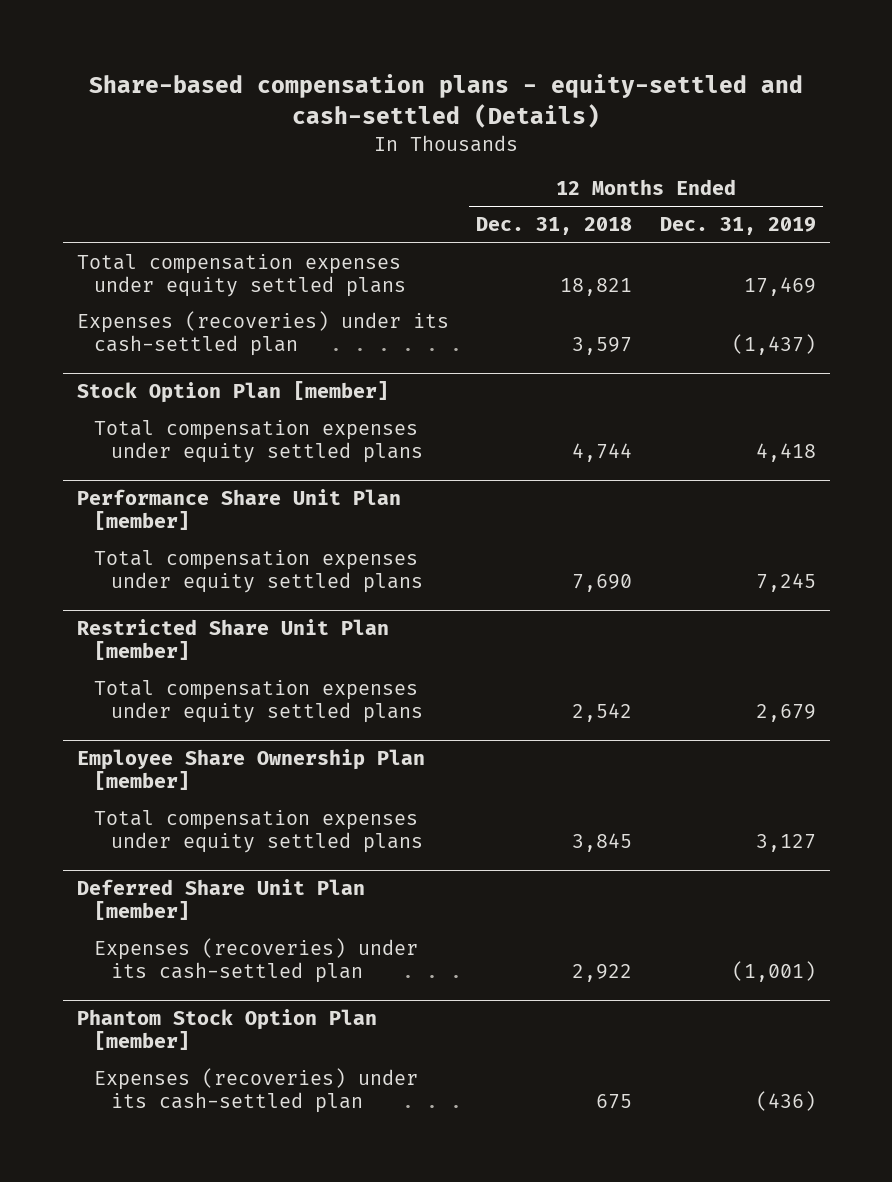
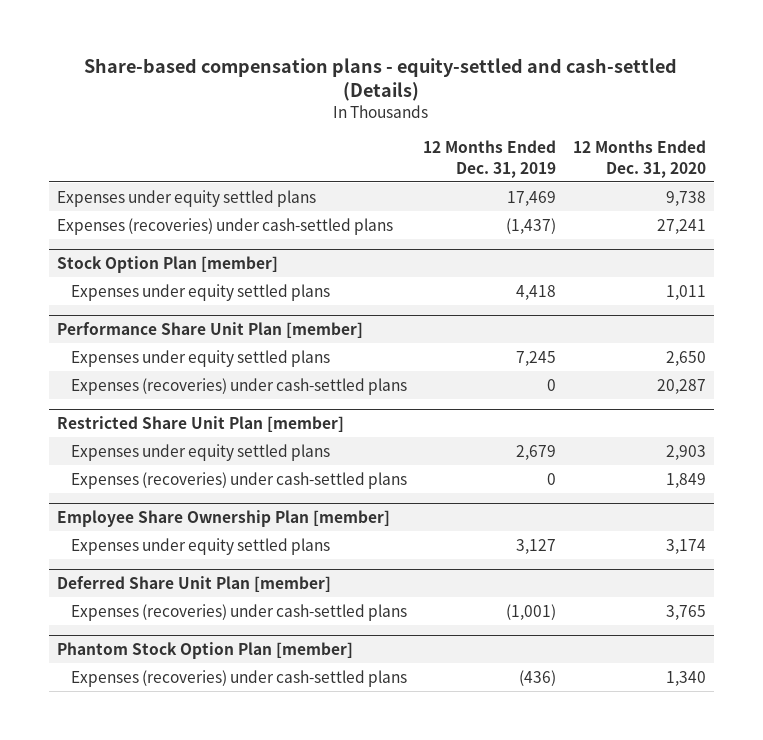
[476,217,633,236] Dec. 31, 2018 -> none
none -> [572,140,706,178] 12 Months Ended Dec. 31, 2020
[76,253,406,297] Total compensation expenses under equity settled plans -> [56,189,316,207] Expenses under equity settled plans
[76,310,449,356] Expenses (recoveries) under its cash-settled plan -> [56,217,393,235] Expenses (recoveries) under cash-settled plans
[93,419,424,463] Total compensation expenses under equity settled plans -> [71,283,331,301] Expenses under equity settled plans
[93,549,424,593] Total compensation expenses under equity settled plans -> [71,349,331,367] Expenses under equity settled plans
none -> [71,377,408,395] Expenses (recoveries) under cash-settled plans
[93,679,424,723] Total compensation expenses under equity settled plans -> [71,443,331,461] Expenses under equity settled plans
none -> [71,471,408,489] Expenses (recoveries) under cash-settled plans
[93,809,424,853] Total compensation expenses under equity settled plans -> [71,537,331,555] Expenses under equity settled plans
[93,937,418,983] Expenses (recoveries) under its cash-settled plan -> [71,603,408,621] Expenses (recoveries) under cash-settled plans
[93,1067,418,1113] Expenses (recoveries) under its cash-settled plan -> [71,669,408,687] Expenses (recoveries) under cash-settled plans

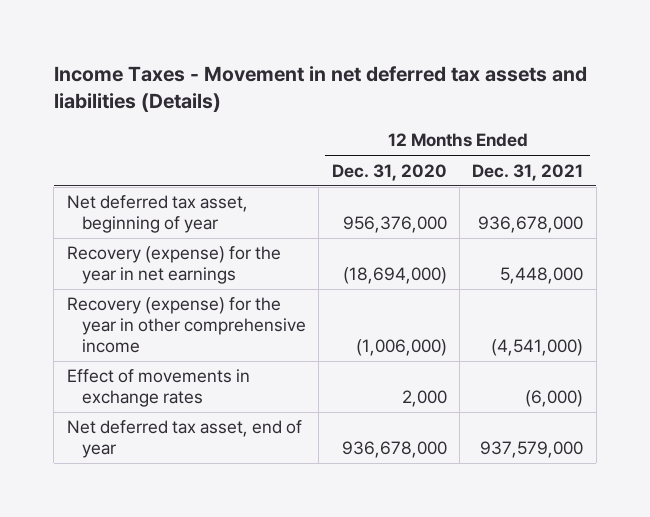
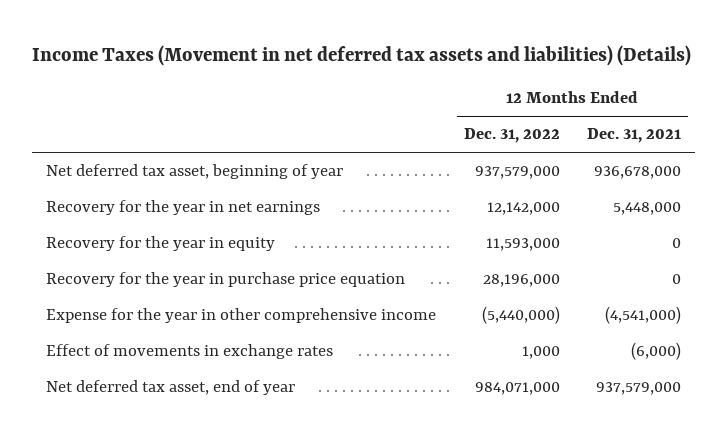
[53,65,587,112] Income Taxes - Movement in net deferred tax assets and liabilities (Details) -> [32,45,692,67] Income Taxes (Movement in net deferred tax assets and liabilities) (Details)
[331,163,447,181] Dec. 31, 2020 -> none
none -> [463,128,560,144] Dec. 31, 2022
[66,246,281,285] Recovery (expense) for the year in net earnings -> [45,200,320,216] Recovery for the year in net earnings
none -> [45,236,275,252] Recovery for the year in equity
none -> [45,272,405,288] Recovery for the year in purchase price equation
[66,297,306,353] Recovery (expense) for the year in other comprehensive income -> [45,308,436,324] Expense for the year in other comprehensive income

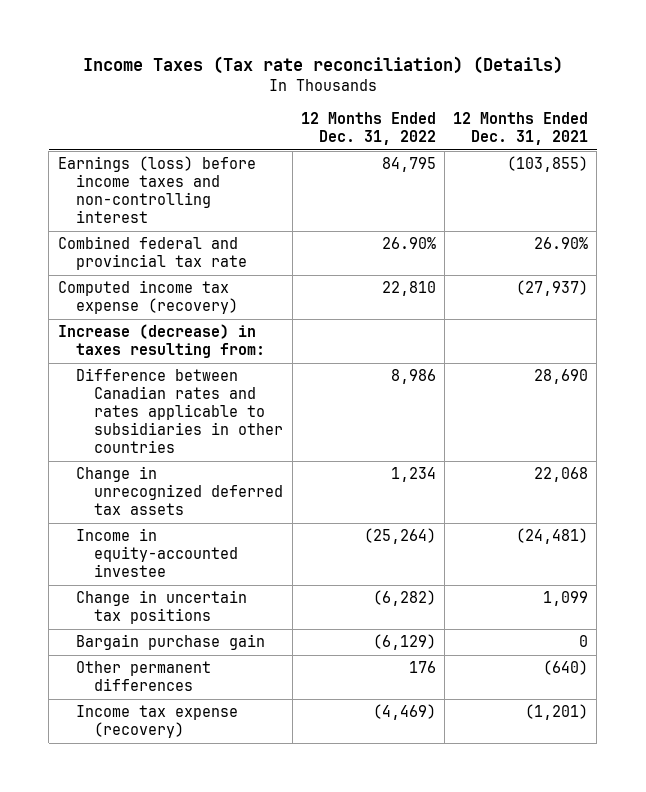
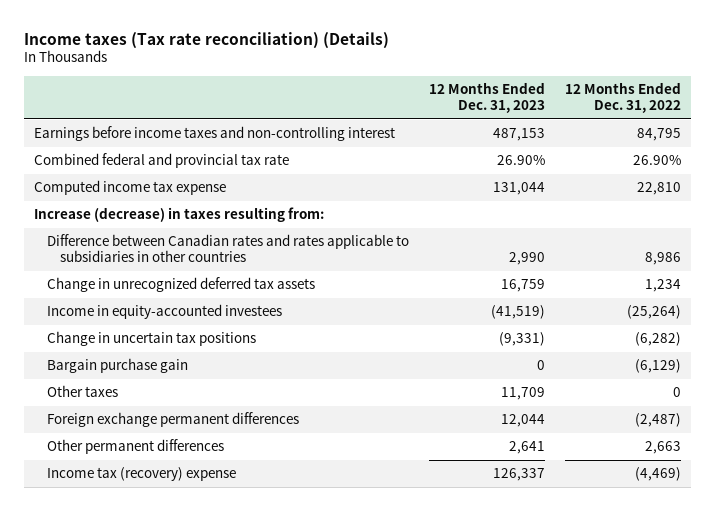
[82,56,563,75] Income Taxes (Tax rate reconciliation) (Details) -> [23,31,389,49] Income taxes (Tax rate reconciliation) (Details)
[453,111,589,145] 12 Months Ended Dec. 31, 2021 -> none
none -> [428,81,545,114] 12 Months Ended Dec. 31, 2023
[57,156,256,224] Earnings (loss) before income taxes and non-controlling interest -> [33,126,395,142] Earnings before income taxes and non-controlling interest
[57,280,238,315] Computed income tax expense (recovery) -> [33,180,226,196] Computed income tax expense
[75,528,239,578] Income in equity-accounted investee -> [46,304,282,320] Income in equity-accounted investees
none -> [46,385,118,398] Other taxes
none -> [46,412,299,428] Foreign exchange permanent differences
[408,661,436,674] 176 -> [644,441,681,455] 2,663
[75,705,238,739] Income tax expense (recovery) -> [46,467,236,482] Income tax (recovery) expense

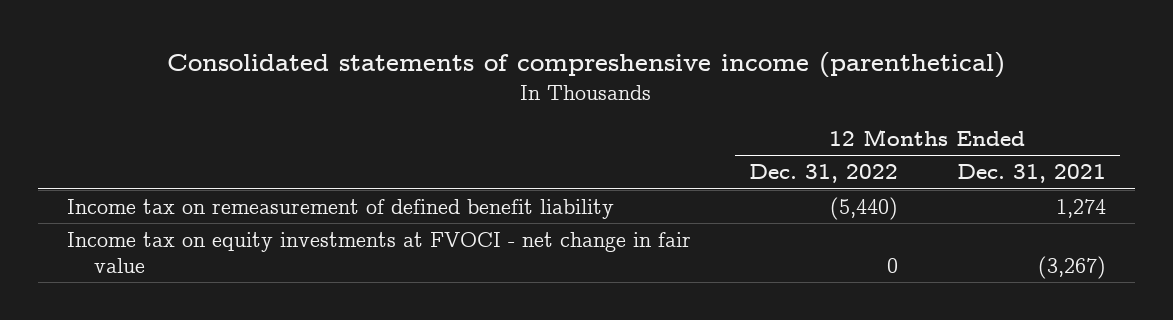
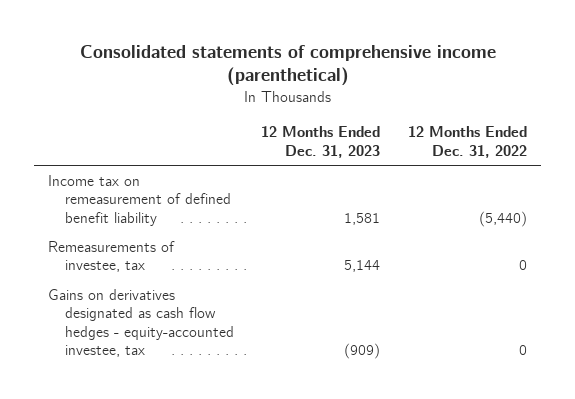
[167,52,1006,79] Consolidated statements of compreshensive income (parenthetical) -> [79,44,496,87] Consolidated statements of comprehensive income (parenthetical)
[956,164,1106,184] Dec. 31, 2021 -> none
none -> [261,126,381,158] 12 Months Ended Dec. 31, 2023
[67,232,692,274] Income tax on equity investments at FVOCI - net change in fair value -> [48,240,176,273] Remeasurements of investee, tax
none -> [48,288,234,358] Gains on derivatives designated as cash flow hedges - equity-accounted investee, tax

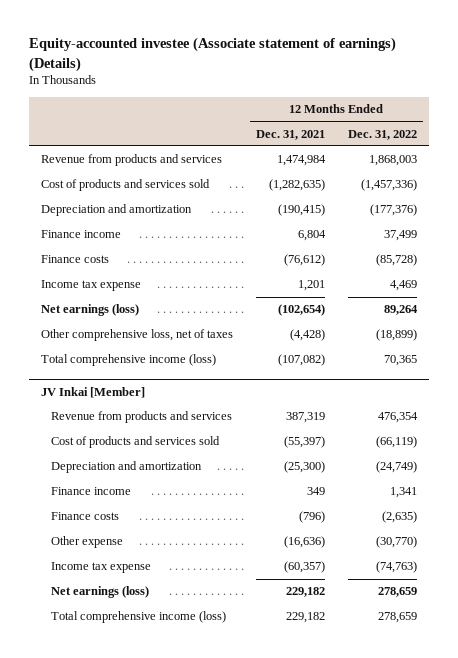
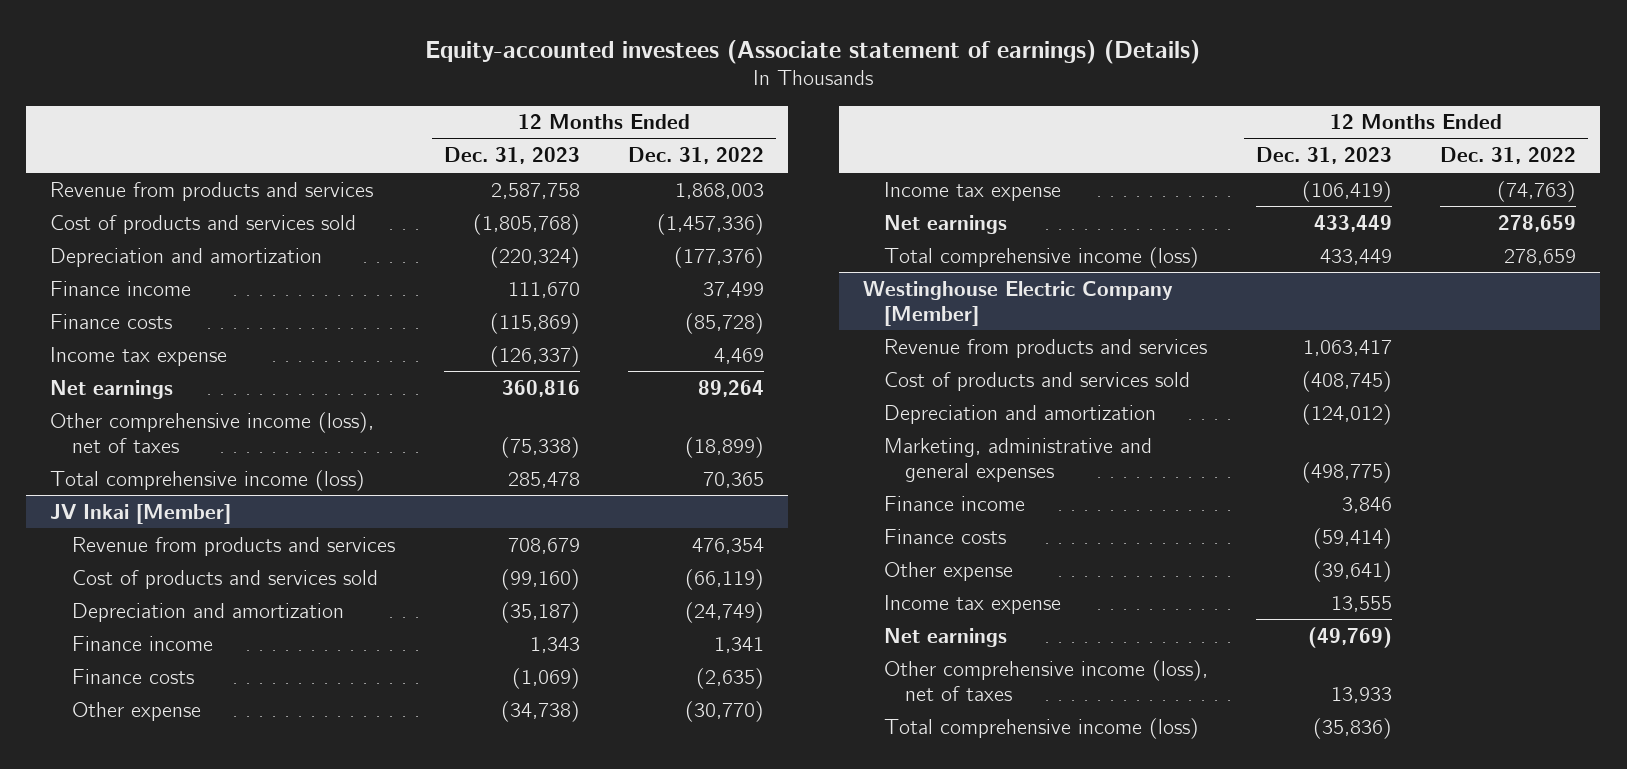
[28,37,396,72] Equity-accounted investee (Associate statement of earnings) (Details) -> [425,39,1201,64] Equity-accounted investees (Associate statement of earnings) (Details)
[255,129,325,140] Dec. 31, 2021 -> none
none -> [443,147,580,165] Dec. 31, 2023
[40,304,139,317] Net earnings (loss) -> [50,379,174,399] Net earnings
[40,329,233,342] Other comprehensive loss, net of taxes -> [50,411,375,453] Other comprehensive income (loss), net of taxes
[50,586,149,599] Net earnings (loss) -> [884,214,1008,234] Net earnings
none -> [862,280,1173,326] Westinghouse Electric Company [Member]
none -> [884,338,1208,358] Revenue from products and services
none -> [884,371,1191,391] Cost of products and services sold
none -> [884,404,1157,424] Depreciation and amortization
none -> [884,437,1153,482] Marketing, administrative and general expenses
none -> [884,495,1026,511] Finance income
none -> [884,528,1007,544] Finance costs
none -> [884,561,1014,581] Other expense
none -> [884,594,1062,614] Income tax expense
none -> [884,627,1008,647] Net earnings
none -> [884,659,1209,701] Other comprehensive income (loss), net of taxes
none -> [884,717,1200,739] Total comprehensive income (loss)

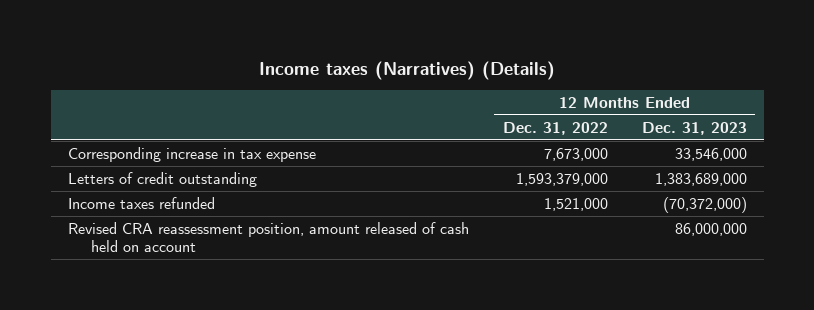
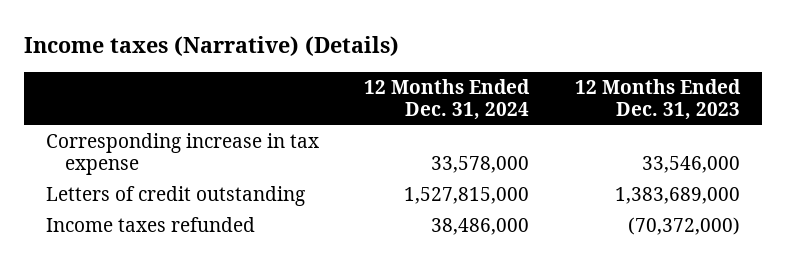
[259,60,556,80] Income taxes (Narratives) (Details) -> [23,36,399,57] Income taxes (Narrative) (Details)
[502,121,608,135] Dec. 31, 2022 -> none
none -> [364,79,531,121] 12 Months Ended Dec. 31, 2024
[67,221,469,253] Revised CRA reassessment position, amount released of cash held on account -> none

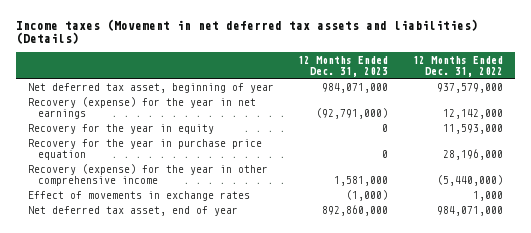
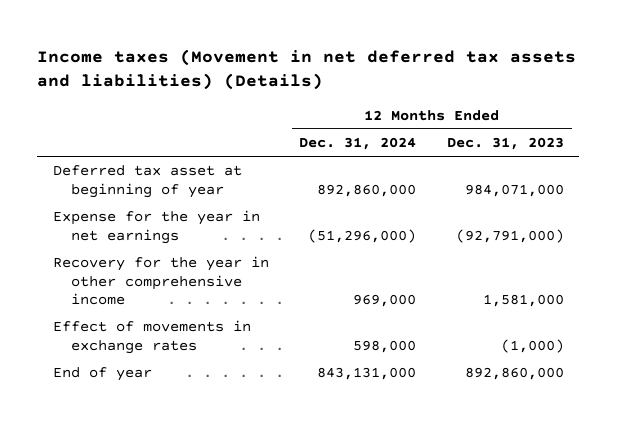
[412,55,503,77] 12 Months Ended Dec. 31, 2022 -> none
none -> [299,137,417,151] Dec. 31, 2024
[28,123,215,134] Recovery for the year in equity -> none
[28,138,263,160] Recovery for the year in purchase price equation -> none
[28,82,275,93] Net deferred tax asset, beginning of year -> [52,165,242,198] Deferred tax asset at beginning of year
[28,96,257,119] Recovery (expense) for the year in net earnings -> [52,210,260,244] Expense for the year in net earnings
[28,163,269,186] Recovery (expense) for the year in other comprehensive income -> [52,256,269,306] Recovery for the year in other comprehensive income
[28,205,239,216] Net deferred tax asset, end of year -> [52,367,152,382] End of year

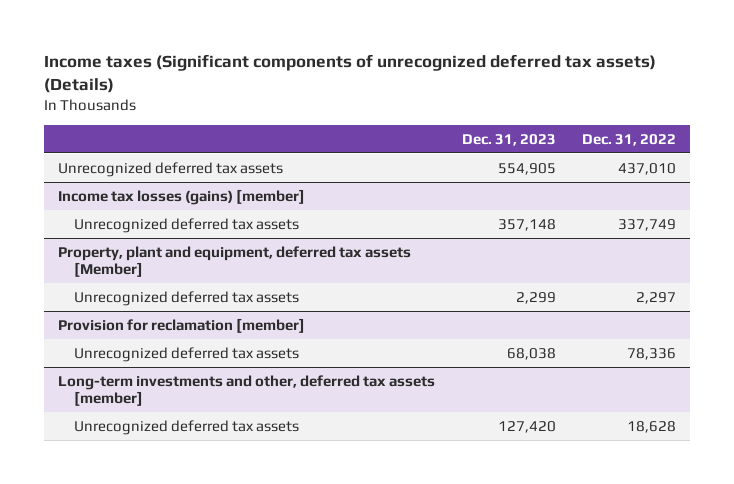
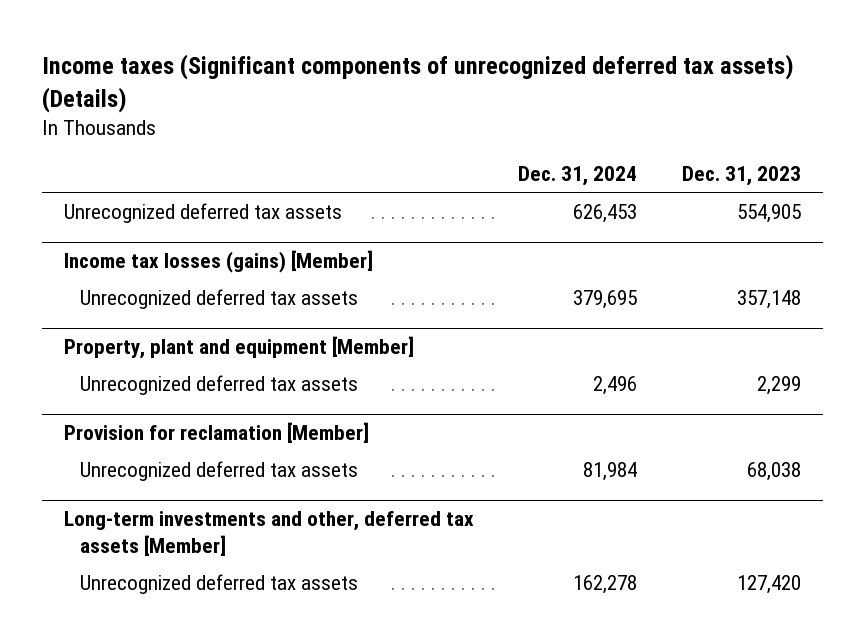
[582,133,677,146] Dec. 31, 2022 -> none
none -> [518,166,638,187] Dec. 31, 2024
[57,188,305,205] Income tax losses (gains) [member] -> [64,250,374,274] Income tax losses (gains) [Member]
[57,245,411,278] Property, plant and equipment, deferred tax assets [Member] -> [64,336,415,360] Property, plant and equipment [Member]
[57,317,305,333] Provision for reclamation [member] -> [64,422,370,444] Provision for reclamation [Member]
[57,374,435,407] Long-term investments and other, deferred tax assets [member] -> [64,511,475,557] Long-term investments and other, deferred tax assets [Member]

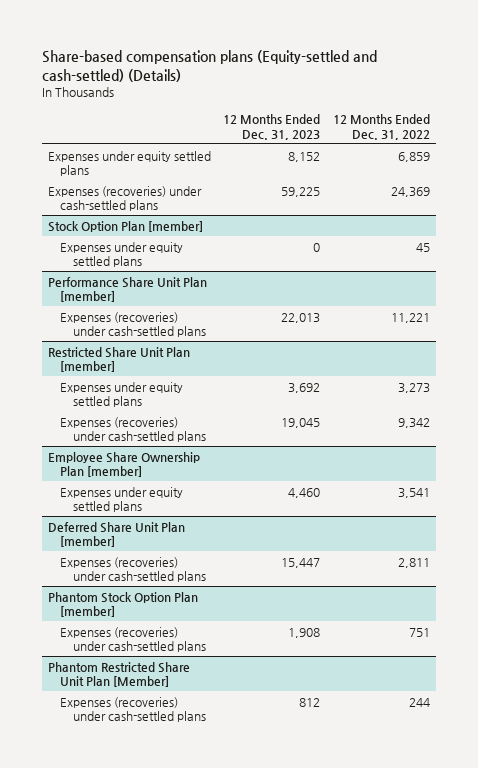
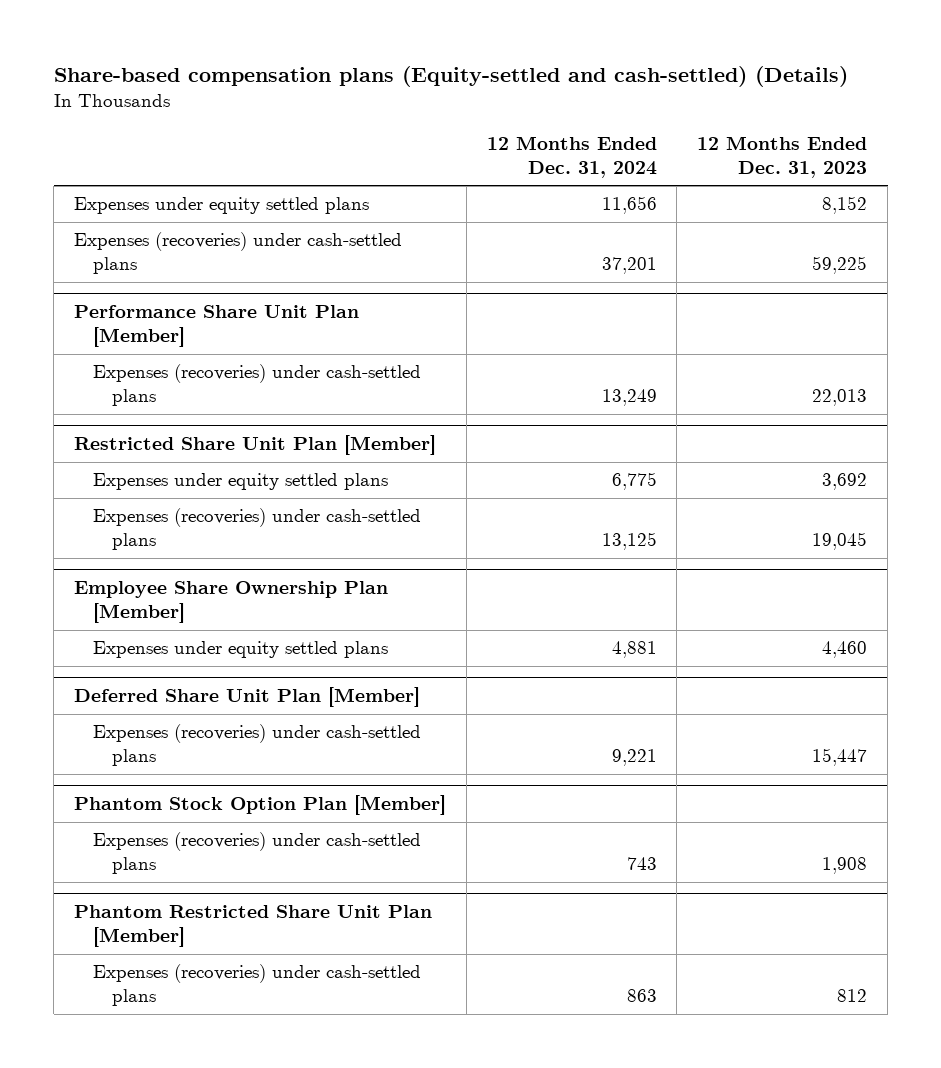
[332,114,430,140] 12 Months Ended Dec. 31, 2022 -> none
none -> [486,135,657,178] 12 Months Ended Dec. 31, 2024
[48,220,204,232] Stock Option Plan [member] -> none
[60,241,184,268] Expenses under equity settled plans -> none
[48,276,208,303] Performance Share Unit Plan [member] -> [73,305,359,348] Performance Share Unit Plan [Member]
[48,346,191,373] Restricted Share Unit Plan [member] -> [73,435,436,456] Restricted Share Unit Plan [Member]
[48,451,201,478] Employee Share Ownership Plan [member] -> [73,581,388,624] Employee Share Ownership Plan [Member]
[48,521,186,548] Deferred Share Unit Plan [member] -> [73,687,420,708] Deferred Share Unit Plan [Member]
[48,591,199,618] Phantom Stock Option Plan [member] -> [73,795,446,816] Phantom Stock Option Plan [Member]

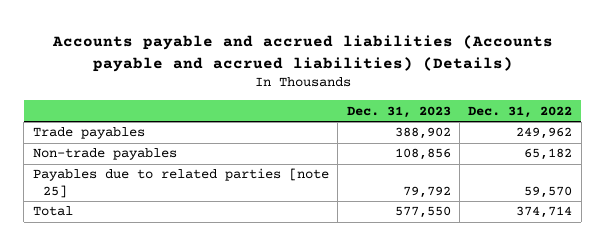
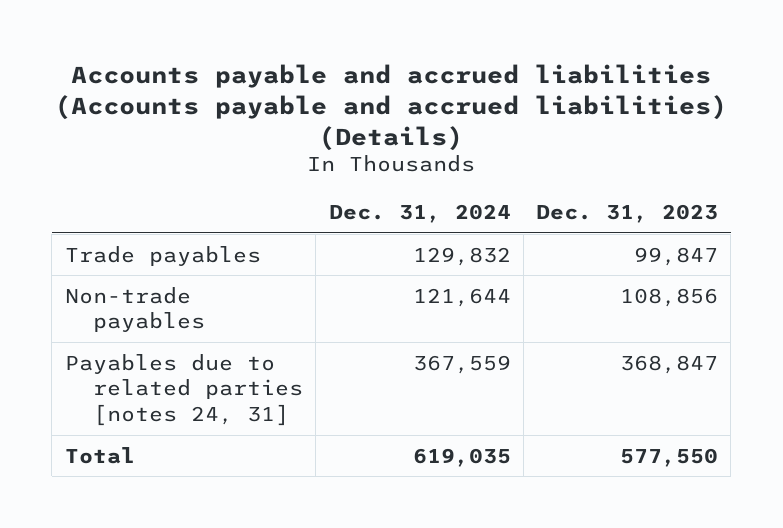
[468,105,573,118] Dec. 31, 2022 -> none
none -> [328,203,511,223] Dec. 31, 2024
[394,127,451,140] 388,902 -> [634,246,719,266] 99,847
[32,168,329,199] Payables due to related parties [note 25] -> [64,353,303,426] Payables due to related parties [notes 24, 31]
[402,186,451,199] 79,792 -> [620,354,719,374] 368,847

